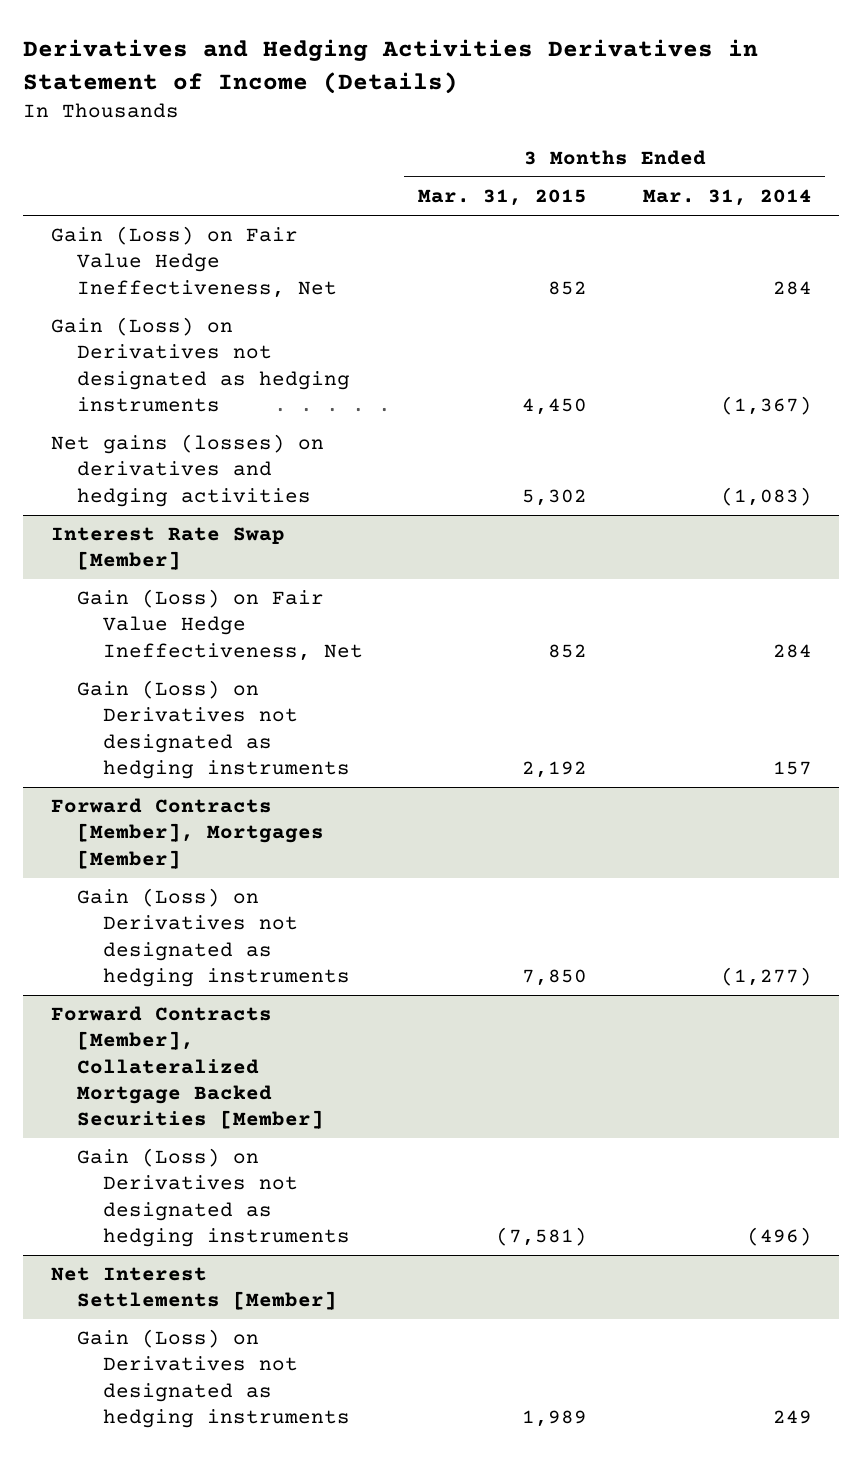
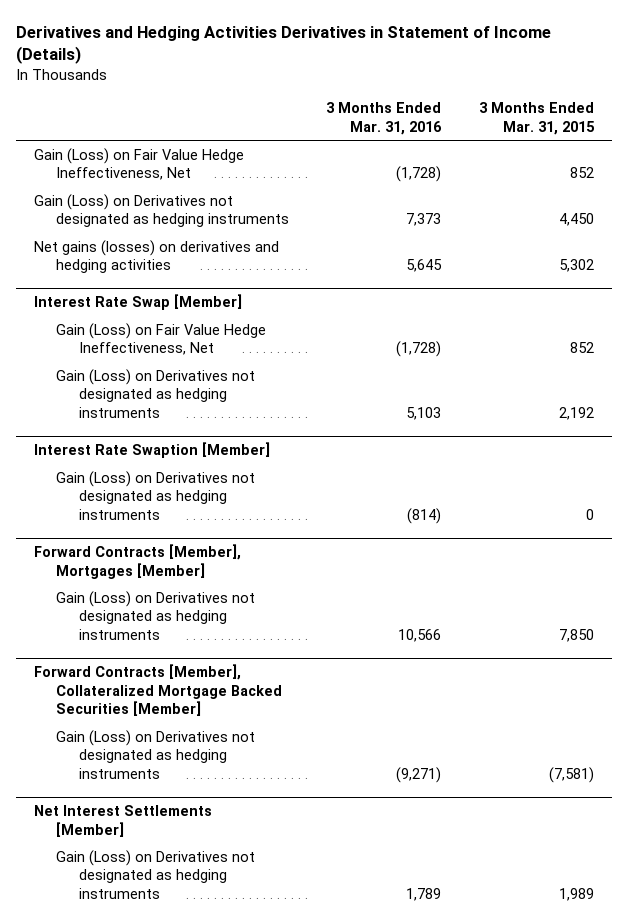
[642,189,812,207] Mar. 31, 2014 -> none
none -> [326,102,443,135] 3 Months Ended Mar. 31, 2016
none -> [34,442,271,459] Interest Rate Swaption [Member]
none -> [56,471,256,520] Gain (Loss) on Derivatives not designated as hedging instruments

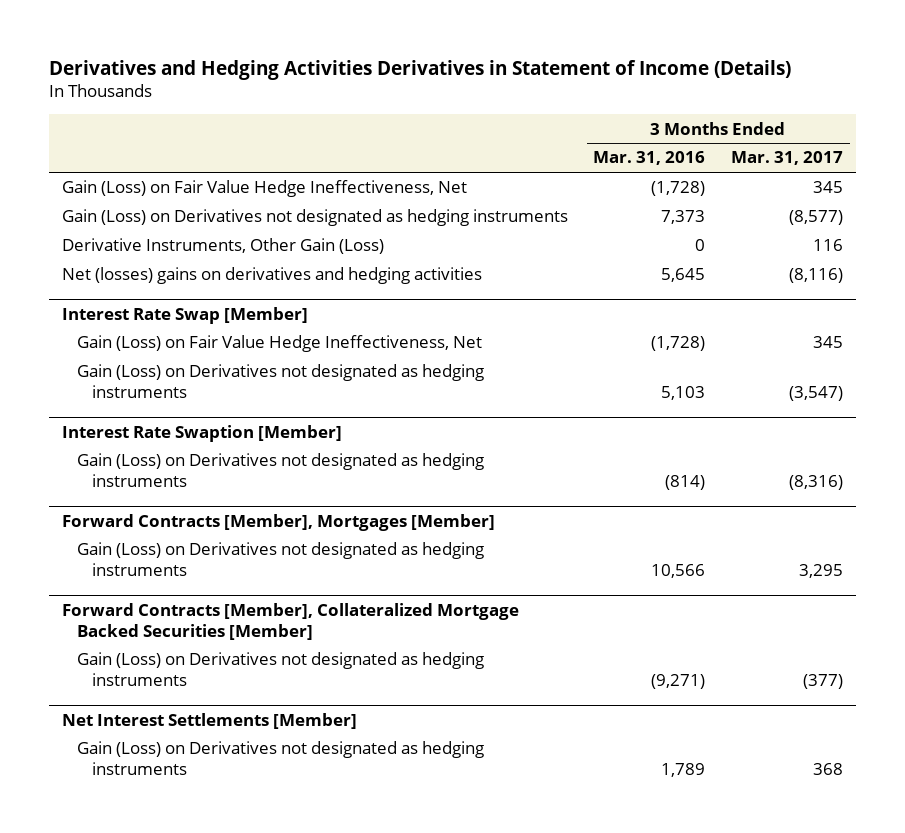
[478,102,595,135] 3 Months Ended Mar. 31, 2015 -> none
none -> [731,151,844,166] Mar. 31, 2017
none -> [61,238,384,255] Derivative Instruments, Other Gain (Loss)
[34,240,280,274] Net gains (losses) on derivatives and hedging activities -> [61,267,482,285] Net (losses) gains on derivatives and hedging activities

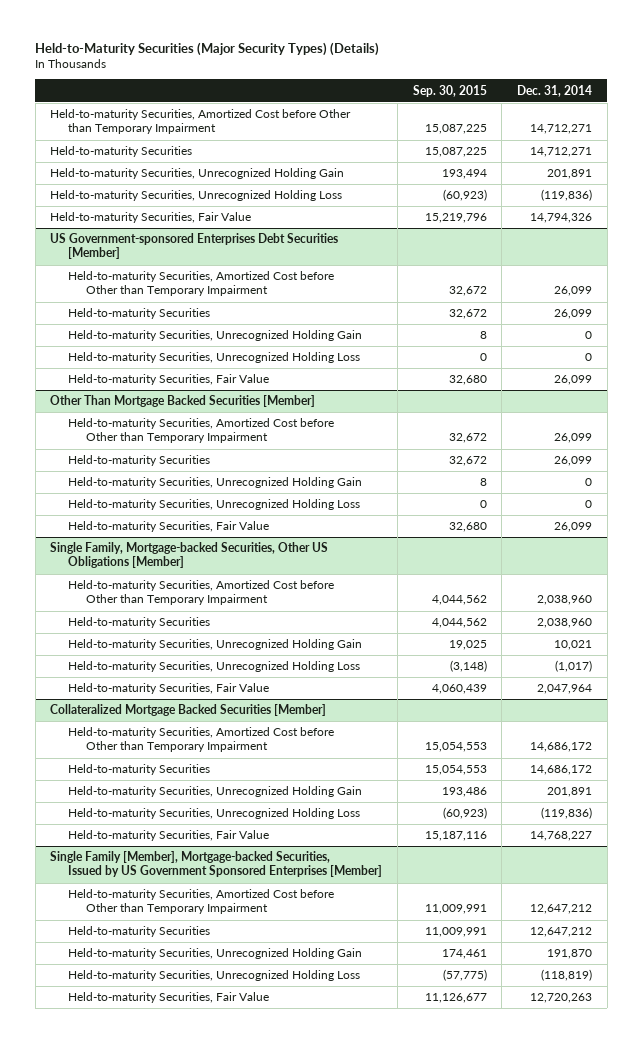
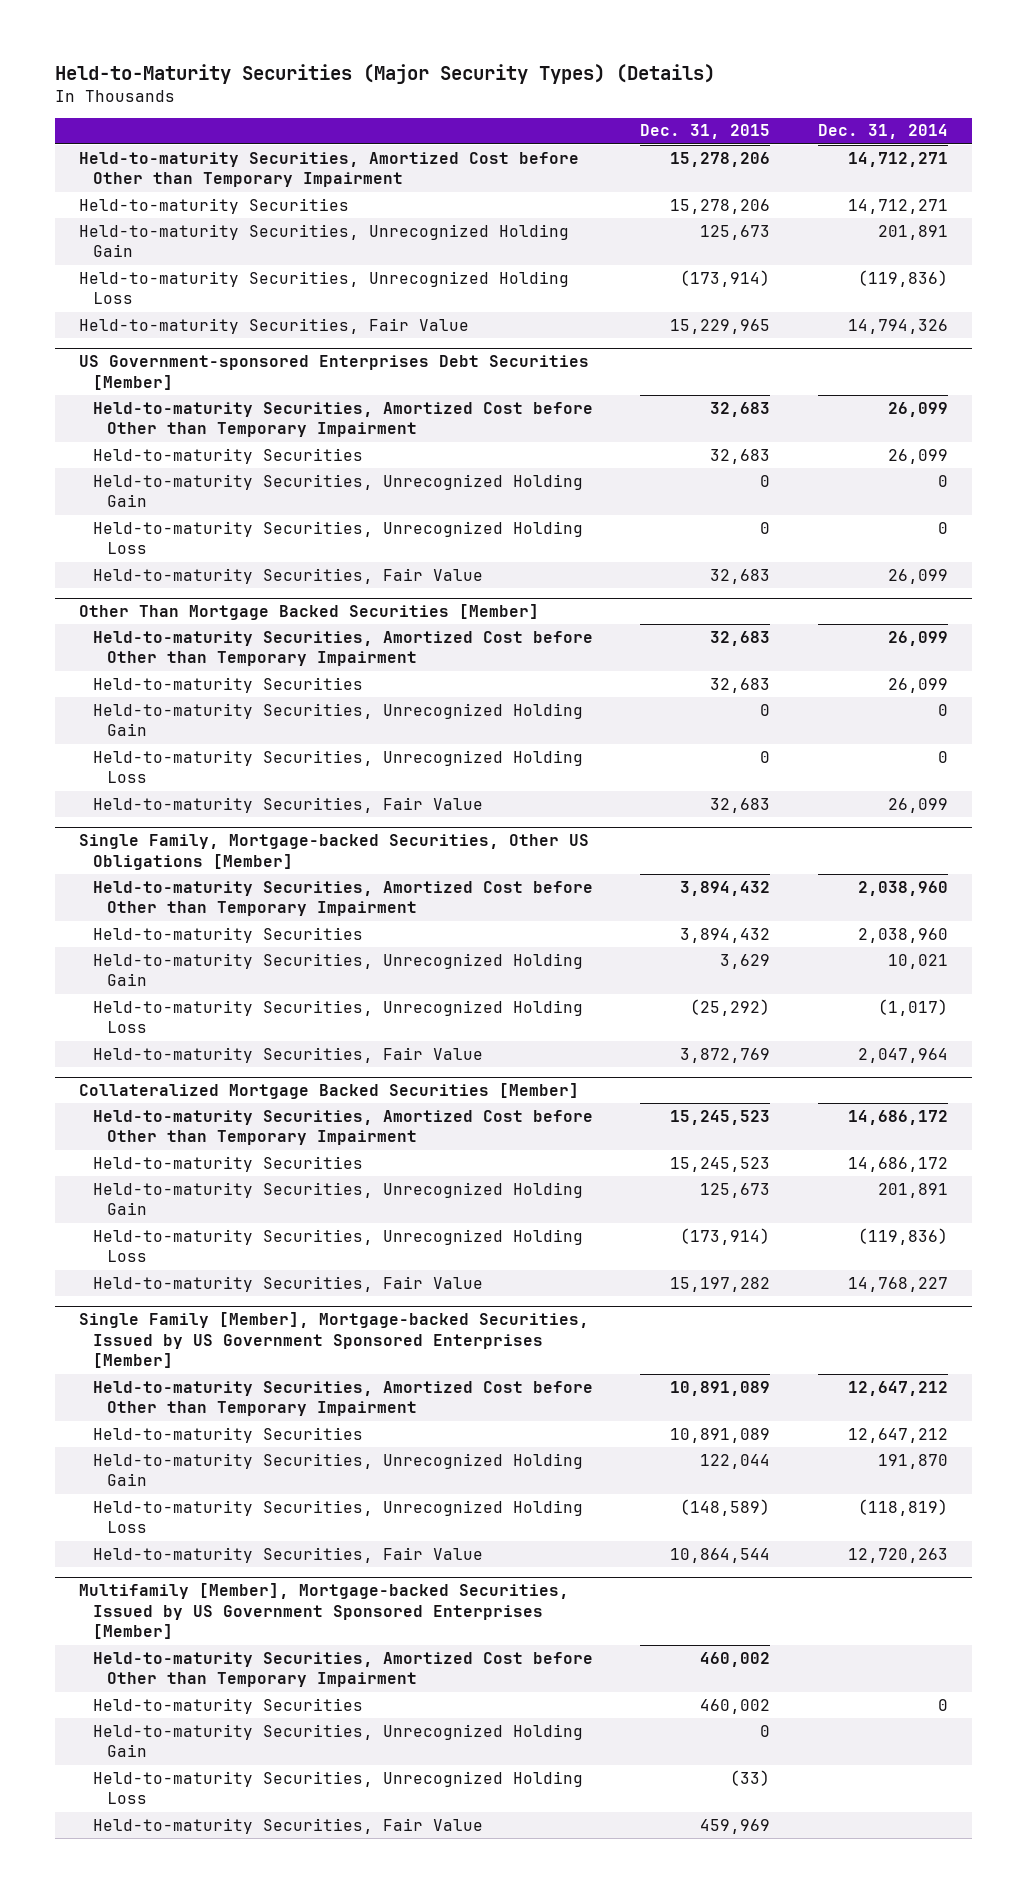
[412,84,487,97] Sep. 30, 2015 -> none
none -> [640,124,771,140] Dec. 31, 2015
none -> [78,1583,569,1640] Multifamily [Member], Mortgage-backed Securities, Issued by US Government Sponsored Enterprises [Member]
none -> [93,1651,594,1688] Held-to-maturity Securities, Amortized Cost before Other than Temporary Impairment
none -> [93,1697,364,1714] Held-to-maturity Securities
none -> [93,1723,584,1758] Held-to-maturity Securities, Unrecognized Holding Gain
none -> [93,1770,584,1805] Held-to-maturity Securities, Unrecognized Holding Loss
none -> [93,1817,484,1834] Held-to-maturity Securities, Fair Value

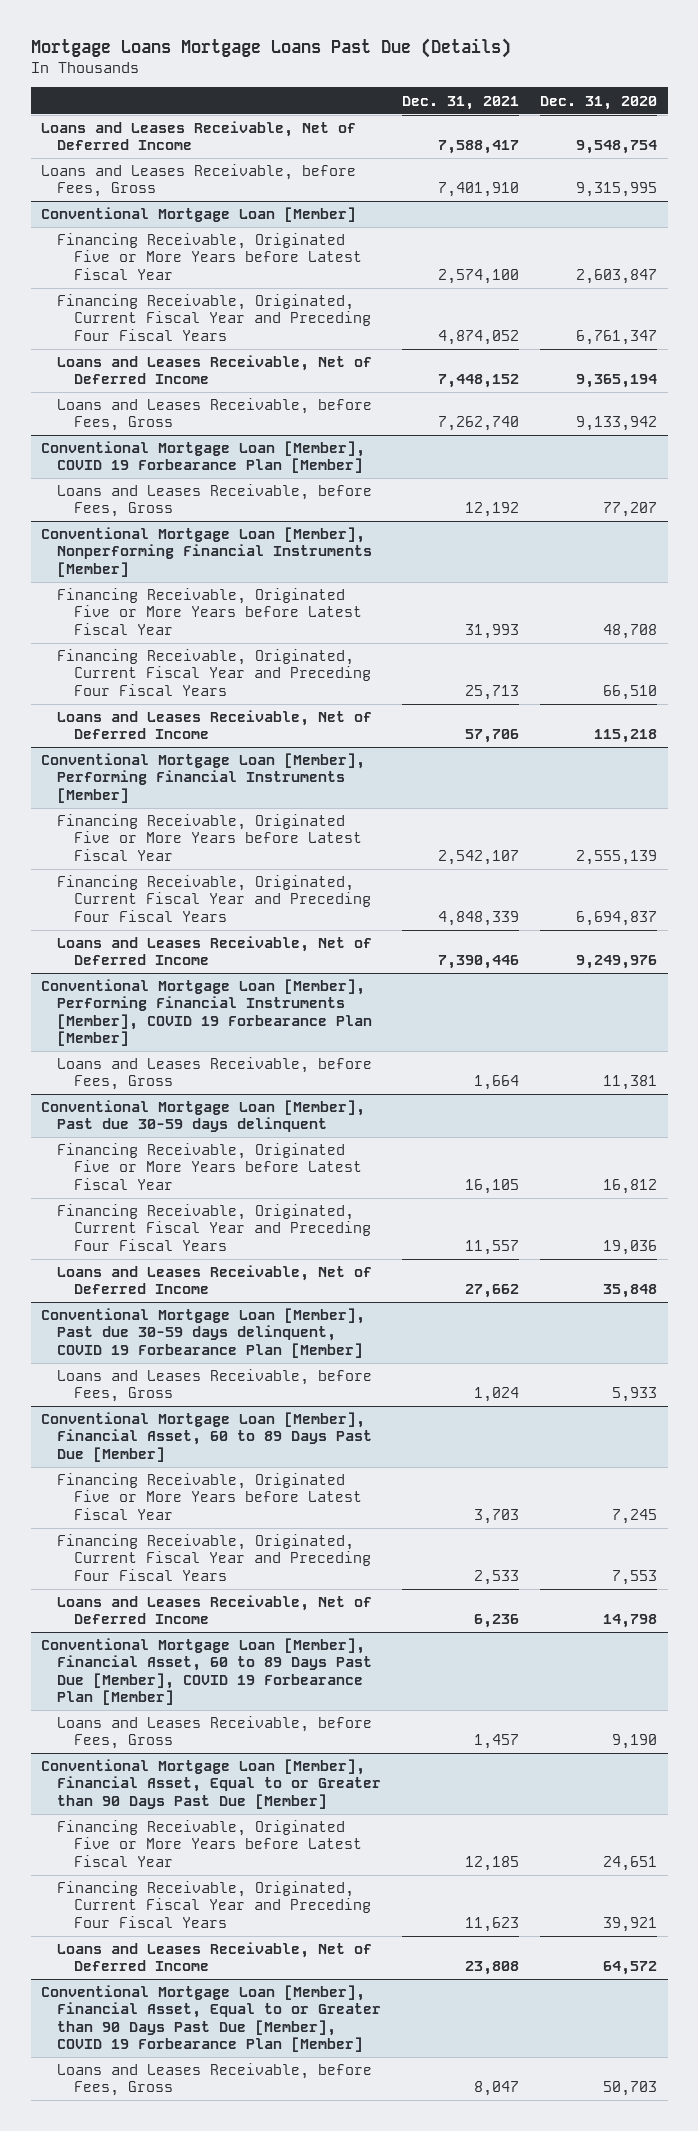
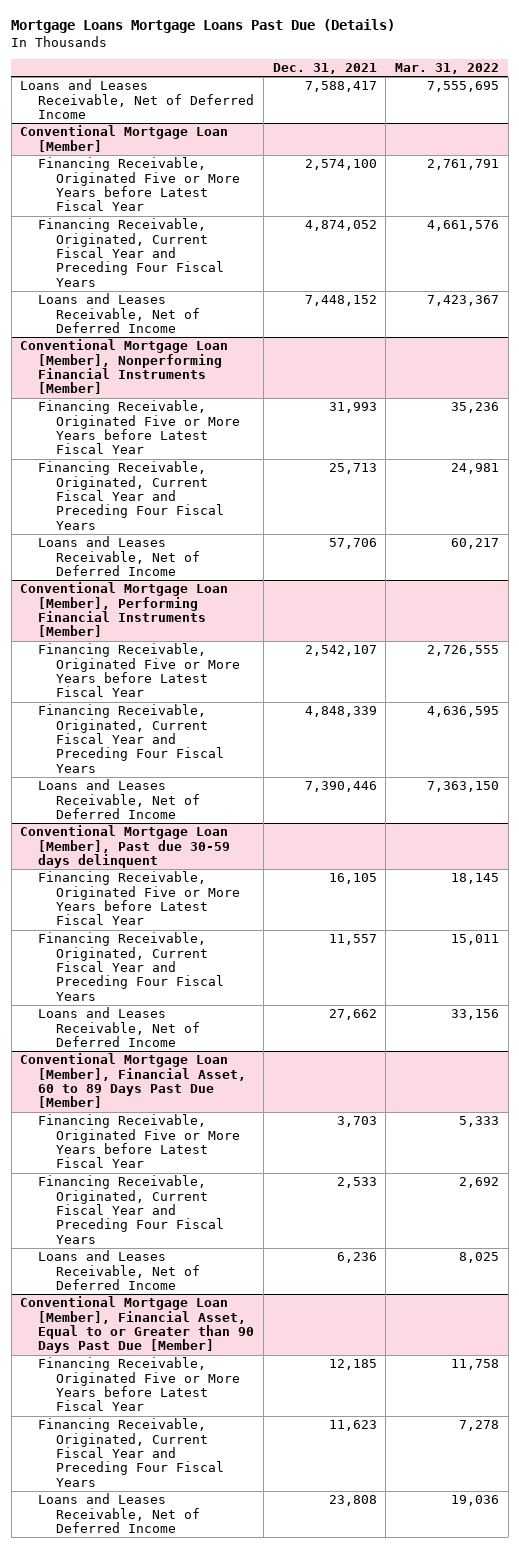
[540,95,658,110] Dec. 31, 2020 -> none
none -> [395,63,500,75] Mar. 31, 2022
[41,164,357,198] Loans and Leases Receivable, before Fees, Gross -> none
[57,398,373,432] Loans and Leases Receivable, before Fees, Gross -> none
[41,441,366,474] Conventional Mortgage Loan [Member], COVID 19 Forbearance Plan [Member] -> none
[57,484,373,518] Loans and Leases Receivable, before Fees, Gross -> none
[41,979,373,1046] Conventional Mortgage Loan [Member], Performing Financial Instruments [Member], COVID 19 Forbearance Plan [Member] -> none
[57,1057,373,1091] Loans and Leases Receivable, before Fees, Gross -> none
[41,1308,366,1358] Conventional Mortgage Loan [Member], Past due 30-59 days delinquent, COVID 19 Forbearance Plan [Member] -> none
[57,1369,373,1403] Loans and Leases Receivable, before Fees, Gross -> none
[41,1638,373,1705] Conventional Mortgage Loan [Member], Financial Asset, 60 to 89 Days Past Due [Member], COVID 19 Forbearance Plan [Member] -> none
[57,1716,373,1750] Loans and Leases Receivable, before Fees, Gross -> none
[41,1985,382,2052] Conventional Mortgage Loan [Member], Financial Asset, Equal to or Greater than 90 Days Past Due [Member], COVID 19 Forbearance Plan [Member] -> none
[57,2063,373,2097] Loans and Leases Receivable, before Fees, Gross -> none

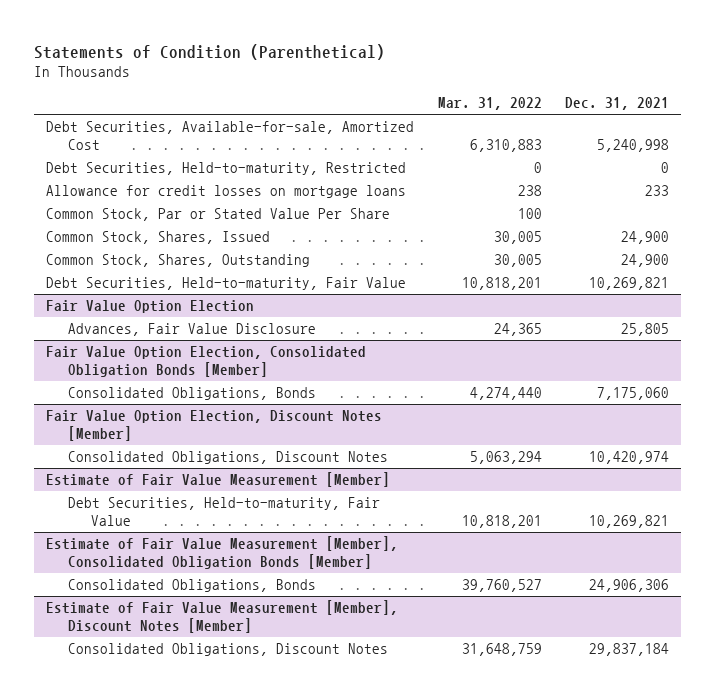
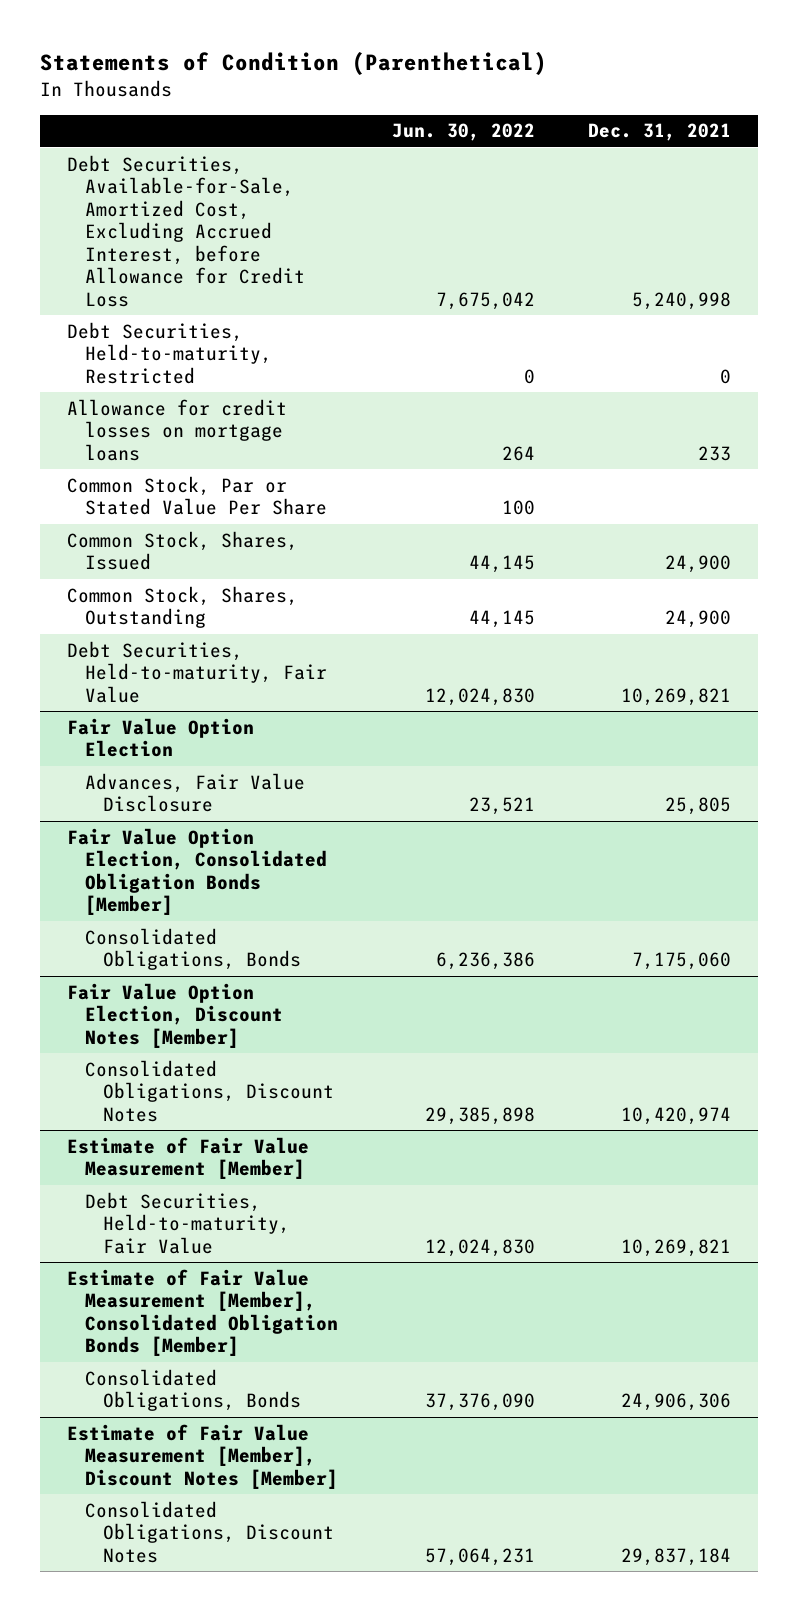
[437,96,542,110] Mar. 31, 2022 -> none
none -> [391,123,535,142] Jun. 30, 2022
[46,121,415,150] Debt Securities, Available-for-sale, Amortized Cost -> [67,154,305,307] Debt Securities, Available-for-Sale, Amortized Cost, Excluding Accrued Interest, before Allowance for Credit Loss

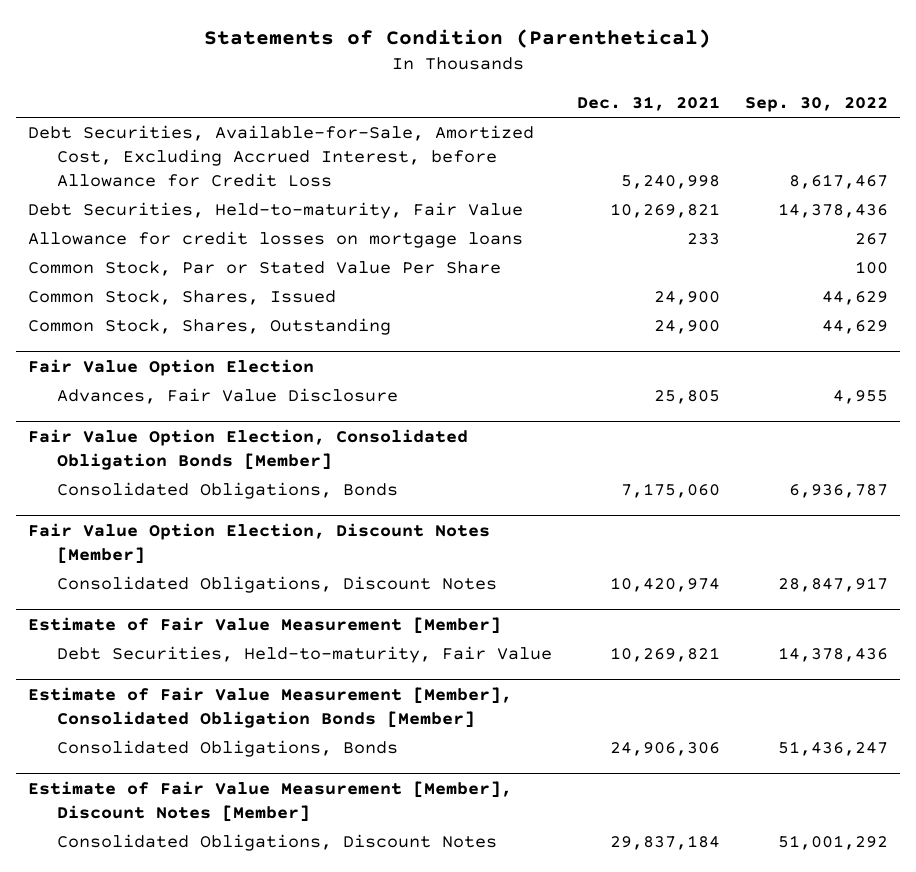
[391,123,535,142] Jun. 30, 2022 -> none
none -> [744,97,888,113] Sep. 30, 2022
[67,321,272,384] Debt Securities, Held-to-maturity, Restricted -> none
[67,640,327,703] Debt Securities, Held-to-maturity, Fair Value -> [28,202,524,220] Debt Securities, Held-to-maturity, Fair Value

